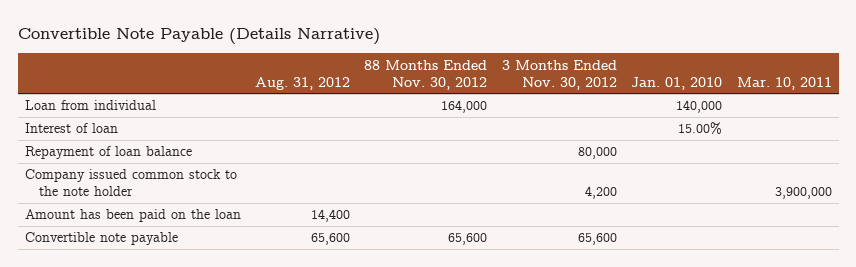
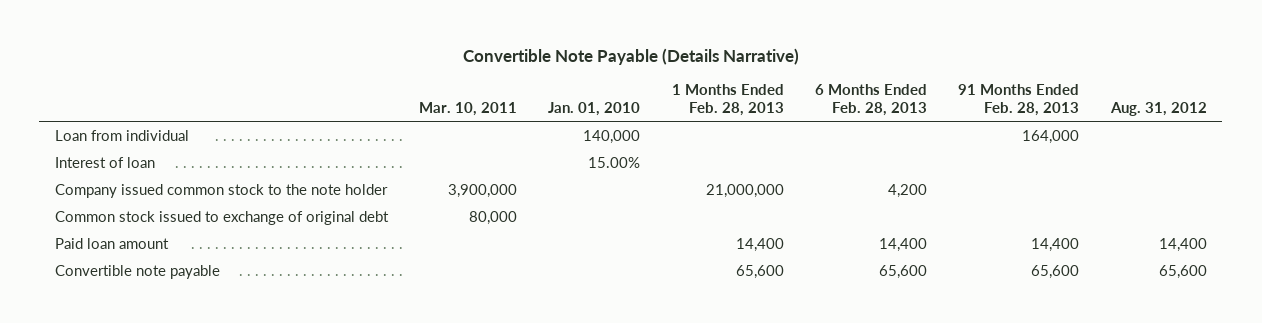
[364,59,488,90] 88 Months Ended Nov. 30, 2012 -> none
[501,59,617,90] 3 Months Ended Nov. 30, 2012 -> none
none -> [671,84,784,116] 1 Months Ended Feb. 28, 2013
none -> [815,84,928,116] 6 Months Ended Feb. 28, 2013
none -> [958,84,1080,116] 91 Months Ended Feb. 28, 2013
[24,146,192,160] Repayment of loan balance -> none
none -> [54,210,389,225] Common stock issued to exchange of original debt
[24,209,241,223] Amount has been paid on the loan -> [54,237,169,249] Paid loan amount

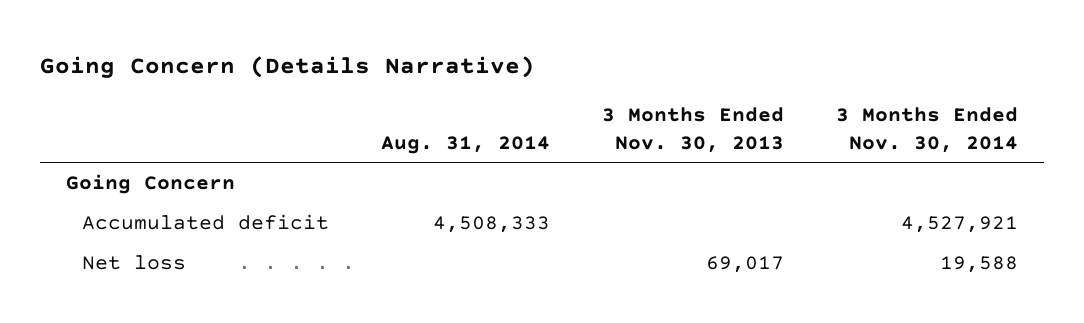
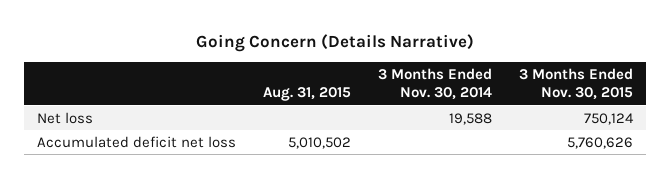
[380,135,550,154] Aug. 31, 2014 -> none
[601,106,784,153] 3 Months Ended Nov. 30, 2013 -> none
none -> [263,87,352,102] Aug. 31, 2015
none -> [519,67,634,101] 3 Months Ended Nov. 30, 2015
[66,174,236,195] Going Concern -> none
[81,214,329,231] Accumulated deficit -> none
none -> [37,135,237,148] Accumulated deficit net loss

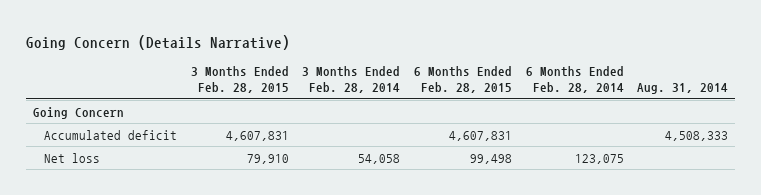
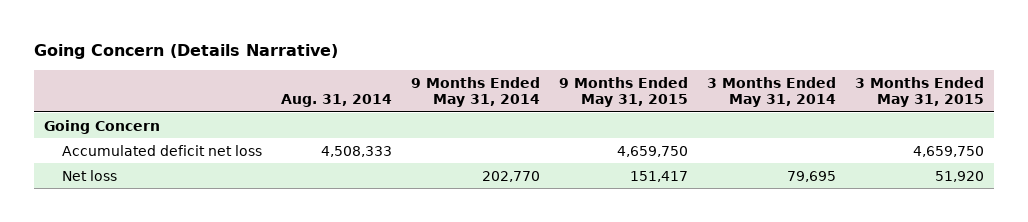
[190,66,289,94] 3 Months Ended Feb. 28, 2015 -> none
[302,66,401,94] 3 Months Ended Feb. 28, 2014 -> none
[414,66,513,94] 6 Months Ended Feb. 28, 2015 -> none
[525,66,624,94] 6 Months Ended Feb. 28, 2014 -> none
none -> [410,77,540,108] 9 Months Ended May 31, 2014
none -> [559,77,689,108] 9 Months Ended May 31, 2015
none -> [707,77,837,108] 3 Months Ended May 31, 2014
none -> [855,77,985,108] 3 Months Ended May 31, 2015
[44,129,178,140] Accumulated deficit -> [61,144,262,156] Accumulated deficit net loss

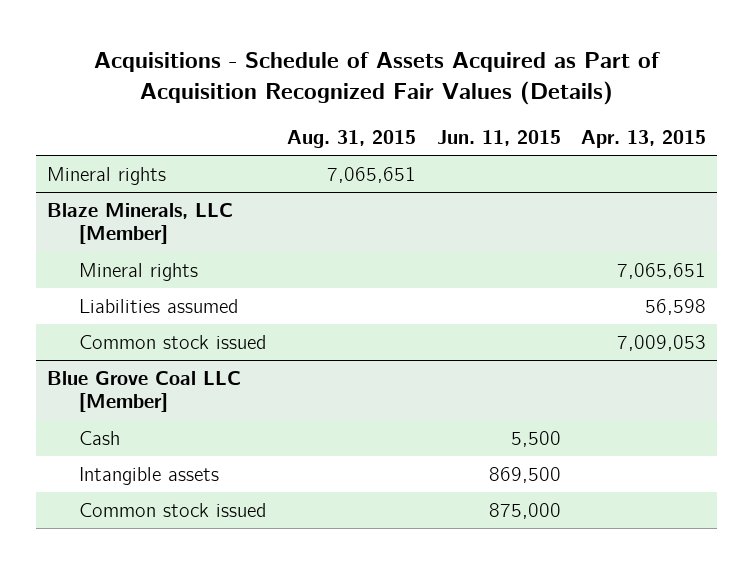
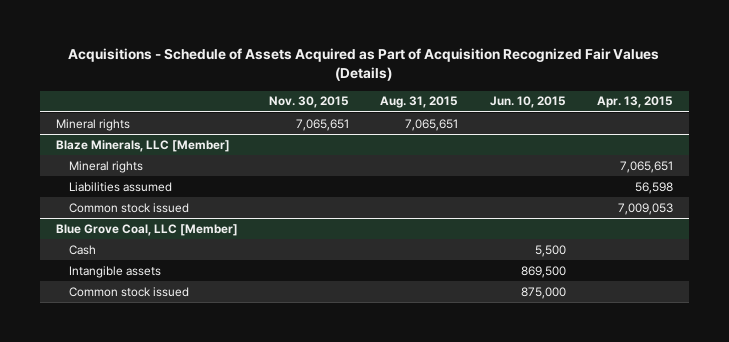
[436,130,561,147] Jun. 11, 2015 -> none
none -> [269,96,350,109] Nov. 30, 2015
none -> [489,96,566,109] Jun. 10, 2015
[46,371,241,413] Blue Grove Coal LLC [Member] -> [55,223,238,236] Blue Grove Coal, LLC [Member]

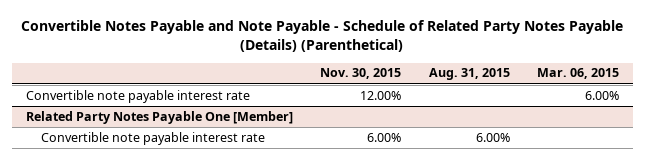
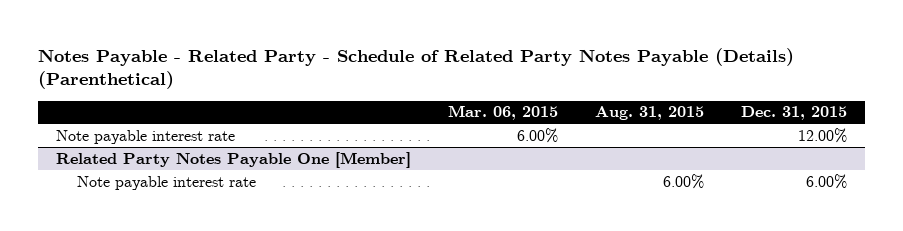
[21,20,624,53] Convertible Notes Payable and Note Payable - Schedule of Related Party Notes Payable (Details) (Parenthetical) -> [37,47,794,90] Notes Payable - Related Party - Schedule of Related Party Notes Payable (Details) (Parenthetical)
[320,68,402,80] Nov. 30, 2015 -> none
none -> [740,106,847,121] Dec. 31, 2015
[25,89,250,103] Convertible note payable interest rate -> [56,129,236,144] Note payable interest rate
[41,131,266,145] Convertible note payable interest rate -> [77,175,257,190] Note payable interest rate

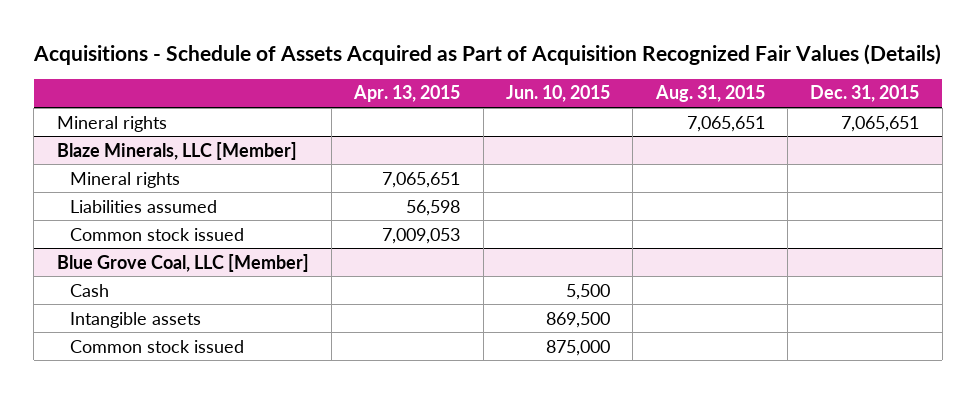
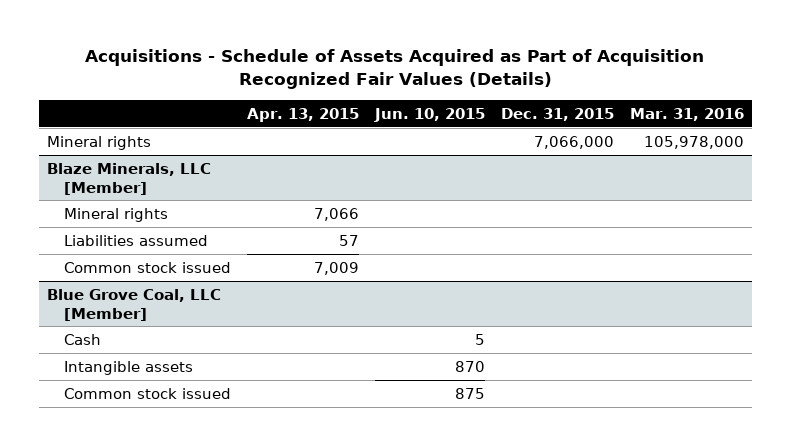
[654,85,765,103] Aug. 31, 2015 -> none
none -> [629,108,744,122] Mar. 31, 2016
[841,115,920,132] 7,065,651 -> [533,135,614,149] 7,066,000
[382,171,461,188] 7,065,651 -> [313,207,359,221] 7,066
[406,199,461,216] 56,598 -> [338,234,359,246] 57
[382,227,461,244] 7,009,053 -> [313,261,359,275] 7,009
[565,283,610,300] 5,500 -> [474,333,485,345] 5
[545,311,610,328] 869,500 -> [454,360,485,372] 870
[545,339,610,356] 875,000 -> [454,387,485,399] 875

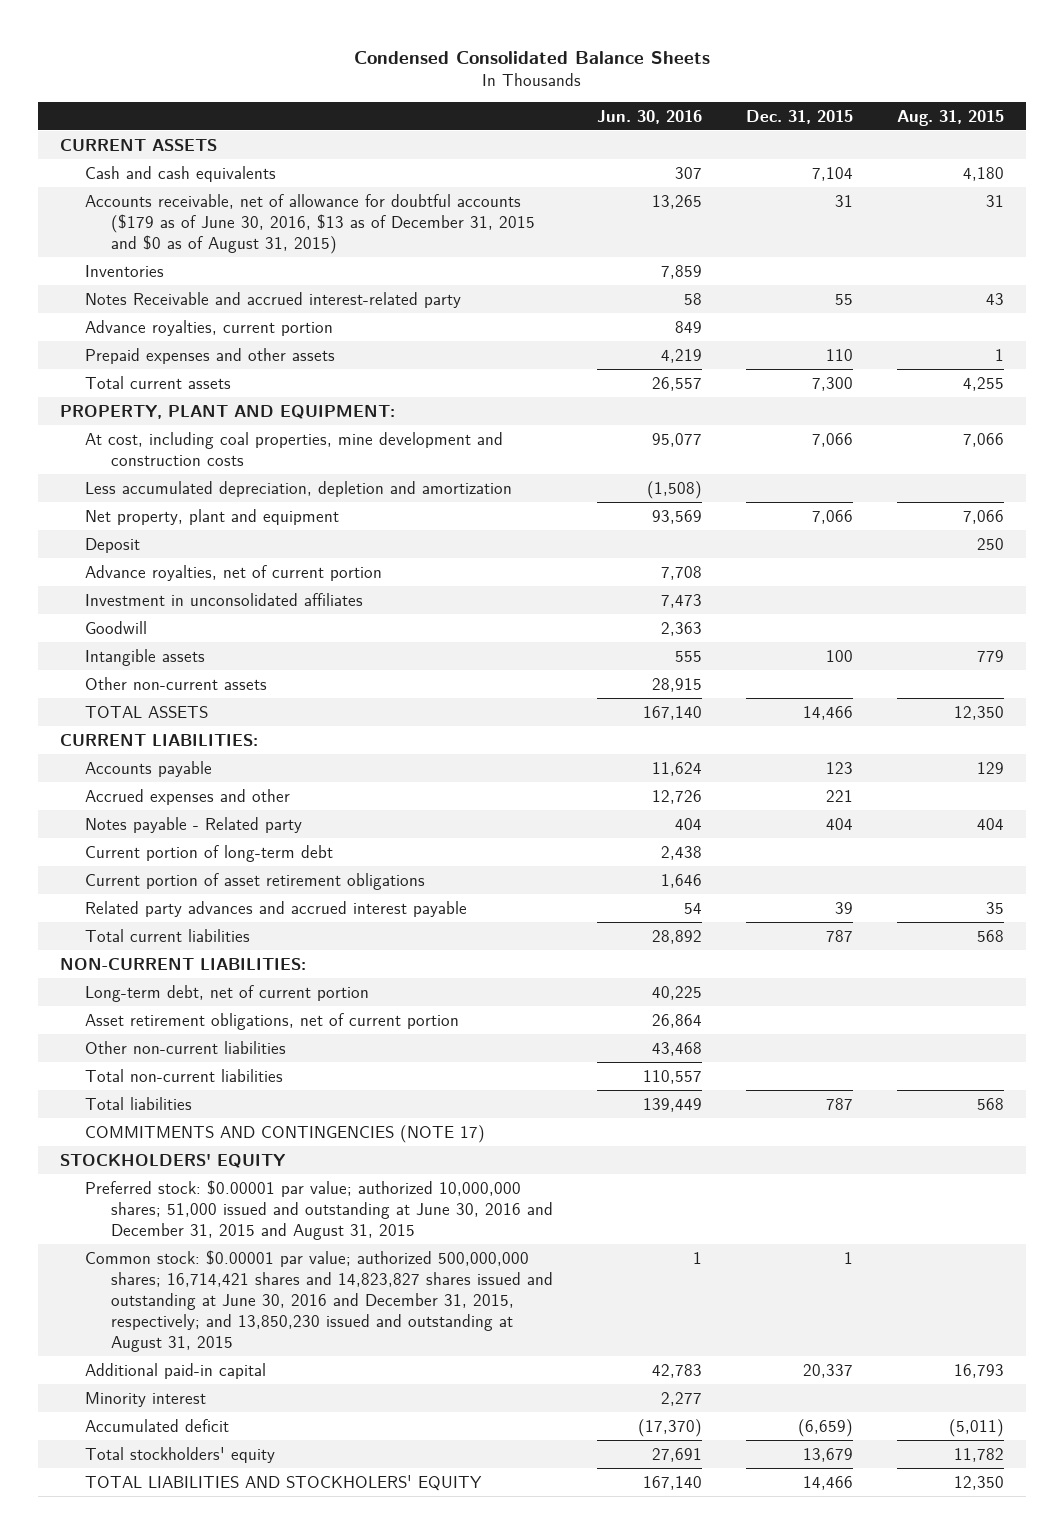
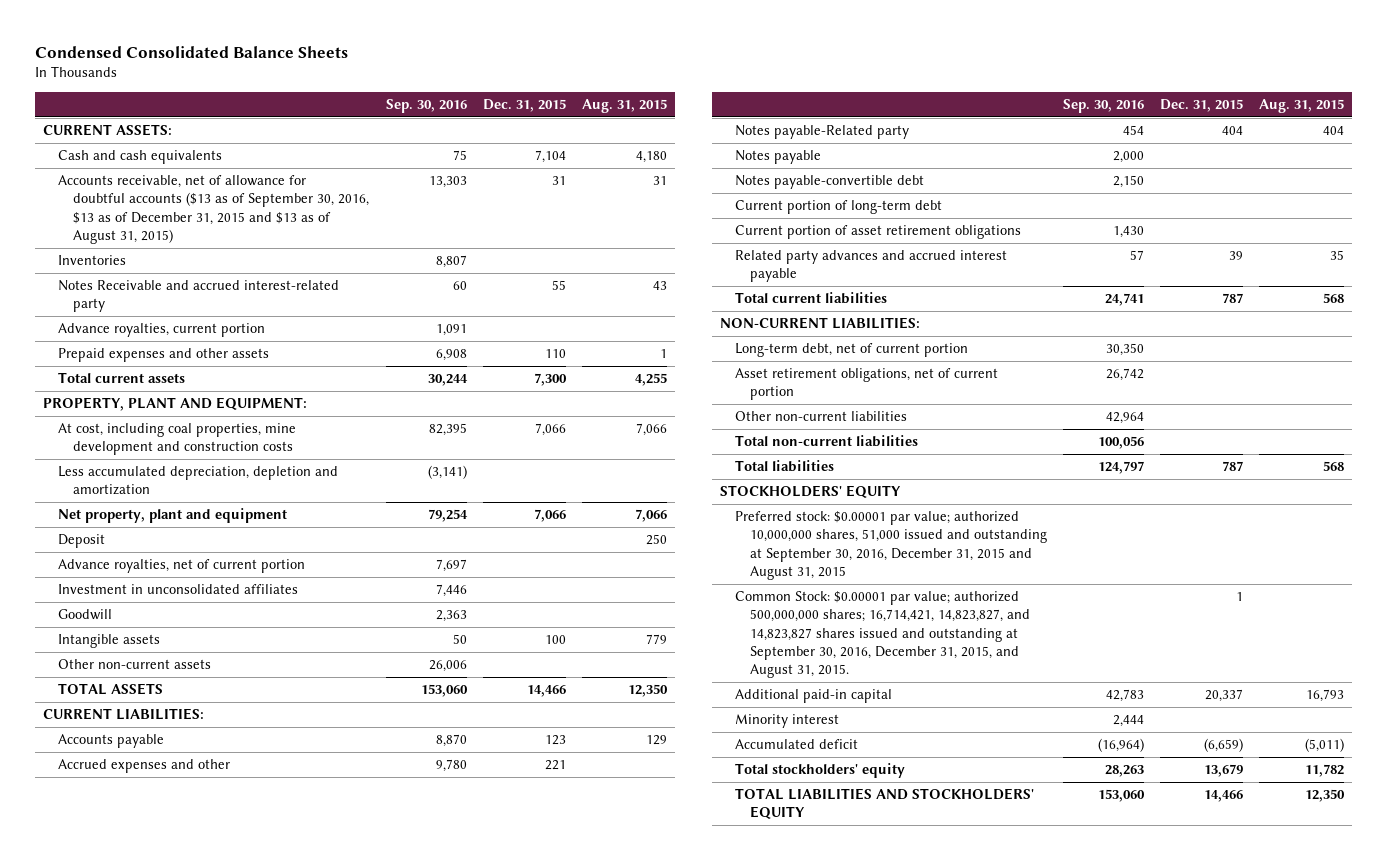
[596,109,702,124] Jun. 30, 2016 -> none
none -> [386,99,468,114] Sep. 30, 2016
[60,138,218,151] CURRENT ASSETS -> [42,124,172,137] CURRENT ASSETS:
[85,193,535,254] Accounts receivable, net of allowance for doubtful accounts ($179 as of June 30, 2016, $13 as of December 31, 2015 and $0 as of August 31, 2015) -> [57,175,370,244] Accounts receivable, net of allowance for doubtful accounts ($13 as of September 30, 2016, $13 as of December 31, 2015 and $13 as of August 31, 2015)
[85,816,303,833] Notes payable - Related party -> [735,125,910,140] Notes payable-Related party
none -> [735,150,822,165] Notes payable
none -> [735,175,925,190] Notes payable-convertible debt
[85,1124,486,1143] COMMITMENTS AND CONTINGENCIES (NOTE 17) -> none
[85,1179,553,1240] Preferred stock: $0.00001 par value; authorized 10,000,000 shares; 51,000 issued and outstanding at June 30, 2016 and December 31, 2015 and August 31, 2015 -> [735,511,1048,580] Preferred stock: $0.00001 par value; authorized 10,000,000 shares, 51,000 issued and outstanding at September 30, 2016, December 31, 2015 and August 31, 2015
[85,1249,553,1353] Common stock: $0.00001 par value; authorized 500,000,000 shares; 16,714,421 shares and 14,823,827 shares issued and outstanding at June 30, 2016 and December 31, 2015, respectively; and 13,850,230 issued and outstanding at August 31, 2015 -> [735,591,1031,679] Common Stock: $0.00001 par value; authorized 500,000,000 shares; 16,714,421, 14,823,827, and 14,823,827 shares issued and outstanding at September 30, 2016, December 31, 2015, and August 31, 2015.
[85,1474,483,1491] TOTAL LIABILITIES AND STOCKHOLERS' EQUITY -> [735,788,1035,820] TOTAL LIABILITIES AND STOCKHOLDERS' EQUITY

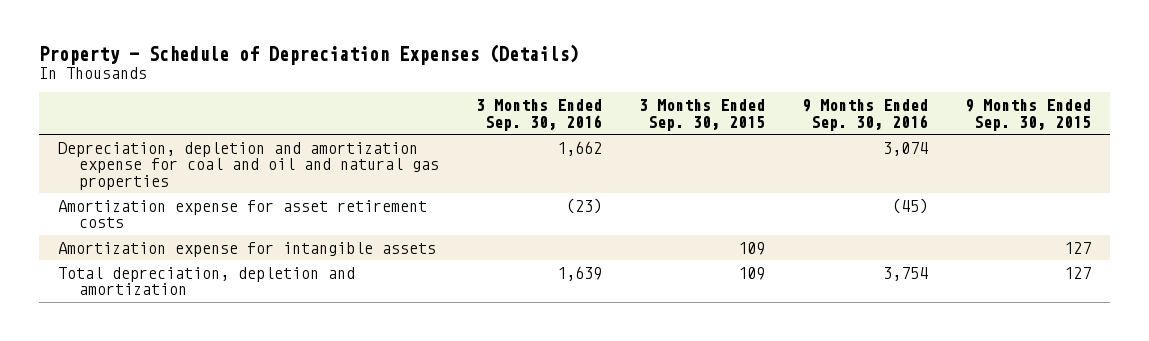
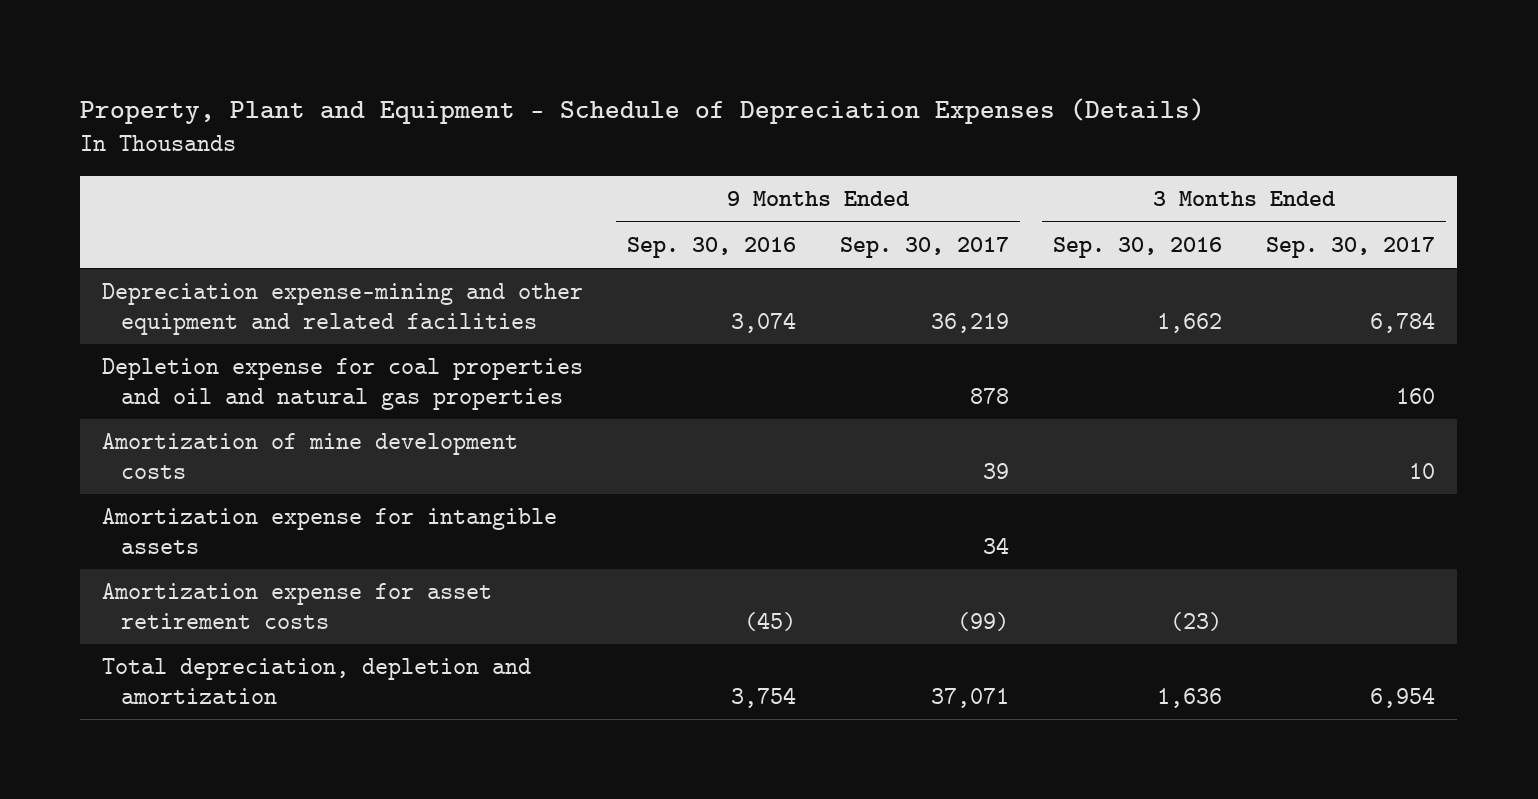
[39,43,580,65] Property - Schedule of Depreciation Expenses (Details) -> [80,98,1206,125] Property, Plant and Equipment - Schedule of Depreciation Expenses (Details)
[639,99,766,131] 3 Months Ended Sep. 30, 2015 -> none
[965,99,1092,131] 9 Months Ended Sep. 30, 2015 -> none
none -> [840,237,1010,259] Sep. 30, 2017
none -> [1266,237,1436,259] Sep. 30, 2017
[57,141,440,190] Depreciation, depletion and amortization expense for coal and oil and natural gas properties -> [102,283,584,335] Depreciation expense-mining and other equipment and related facilities
none -> [102,358,584,410] Depletion expense for coal properties and oil and natural gas properties
none -> [102,433,519,479] Amortization of mine development costs
[57,199,427,229] Amortization expense for asset retirement costs -> [102,583,493,629] Amortization expense for asset retirement costs
[557,265,603,281] 1,639 -> [1157,687,1223,708] 1,636

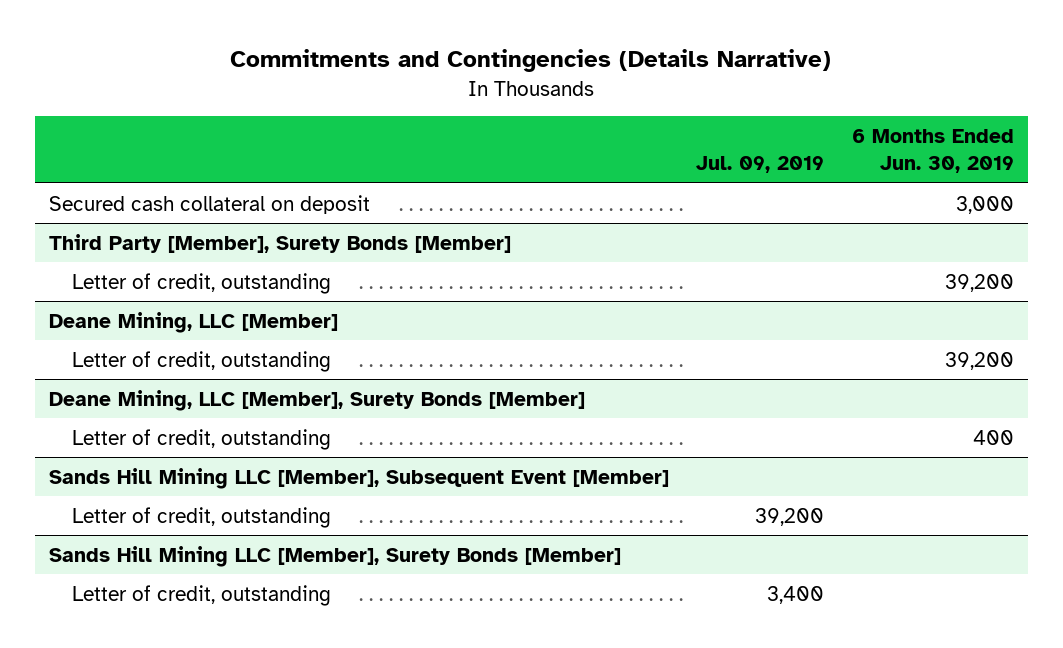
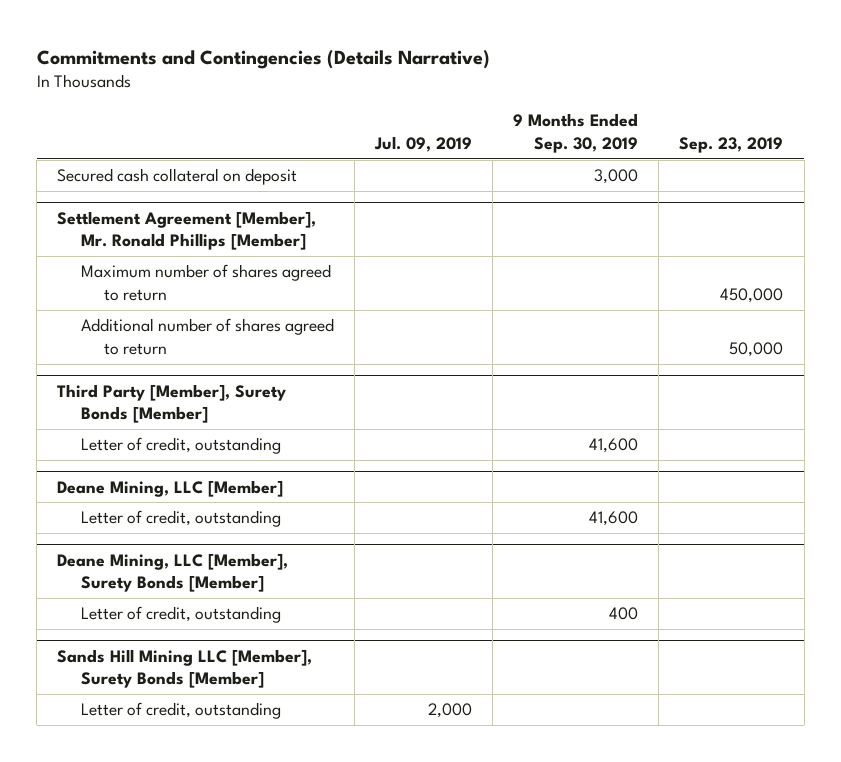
[852,129,1015,174] 6 Months Ended Jun. 30, 2019 -> none
none -> [513,113,639,153] 9 Months Ended Sep. 30, 2019
none -> [679,136,784,153] Sep. 23, 2019
none -> [57,210,317,251] Settlement Agreement [Member], Mr. Ronald Phillips [Member]
none -> [80,264,331,301] Maximum number of shares agreed to return
none -> [80,318,334,355] Additional number of shares agreed to return
[48,467,669,489] Sands Hill Mining LLC [Member], Subsequent Event [Member] -> none
[71,506,331,528] Letter of credit, outstanding -> none
[767,585,825,604] 3,400 -> [427,703,472,719] 2,000

